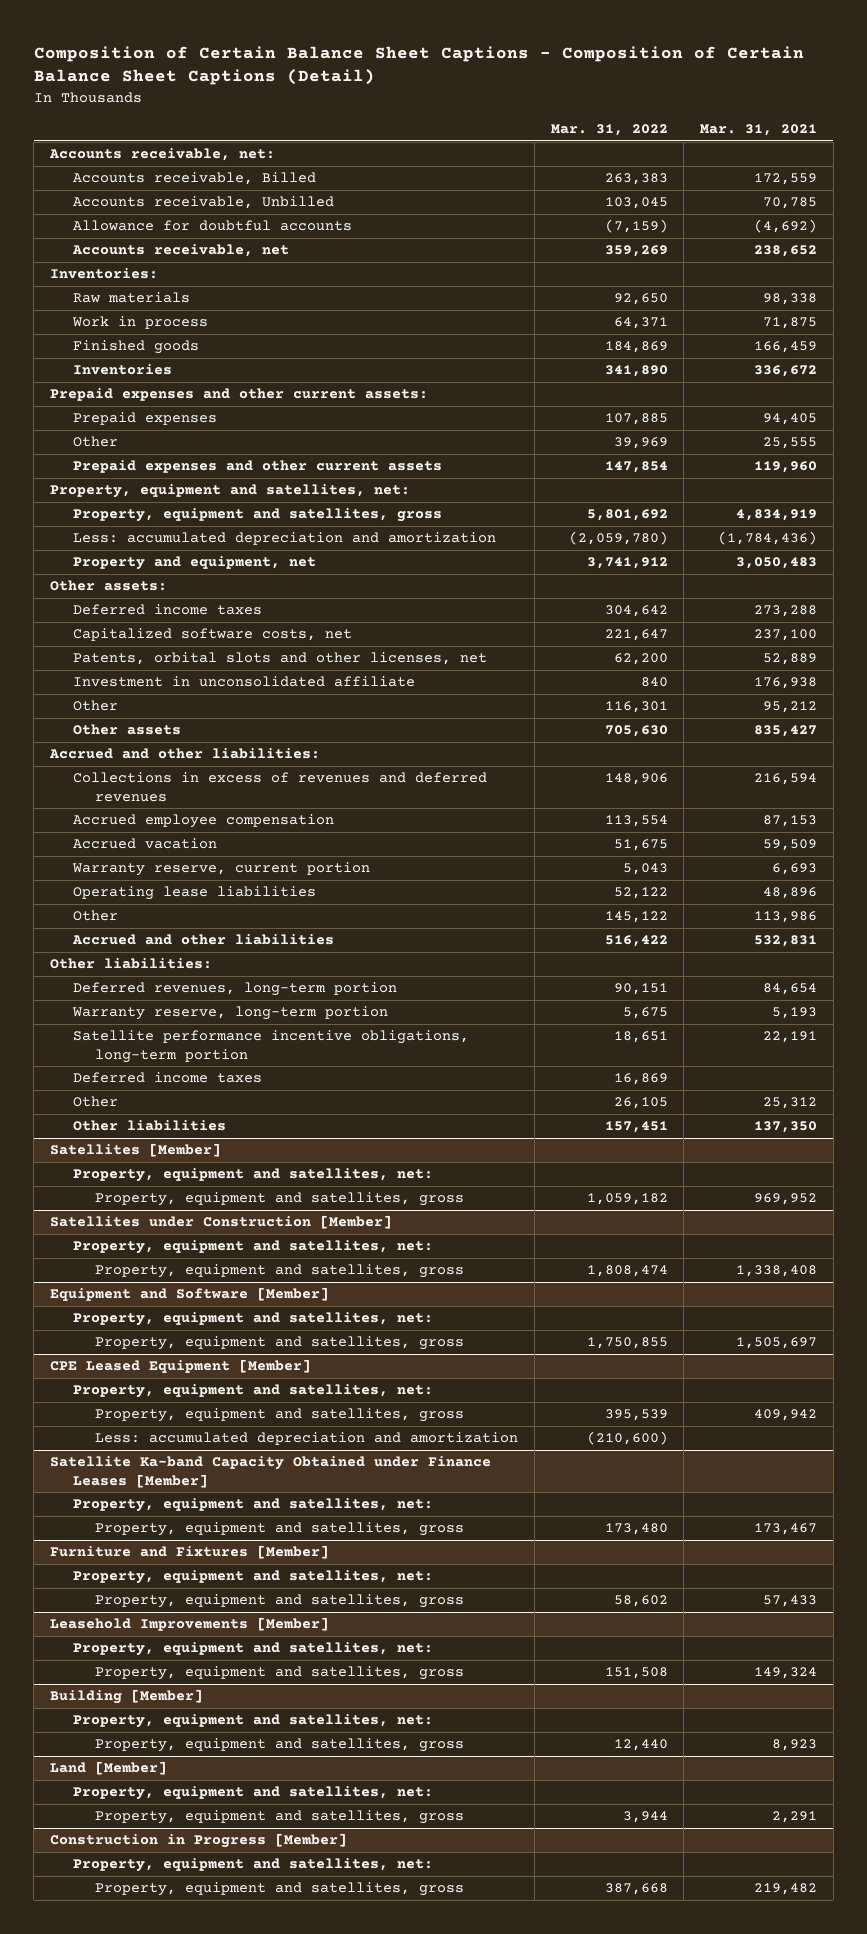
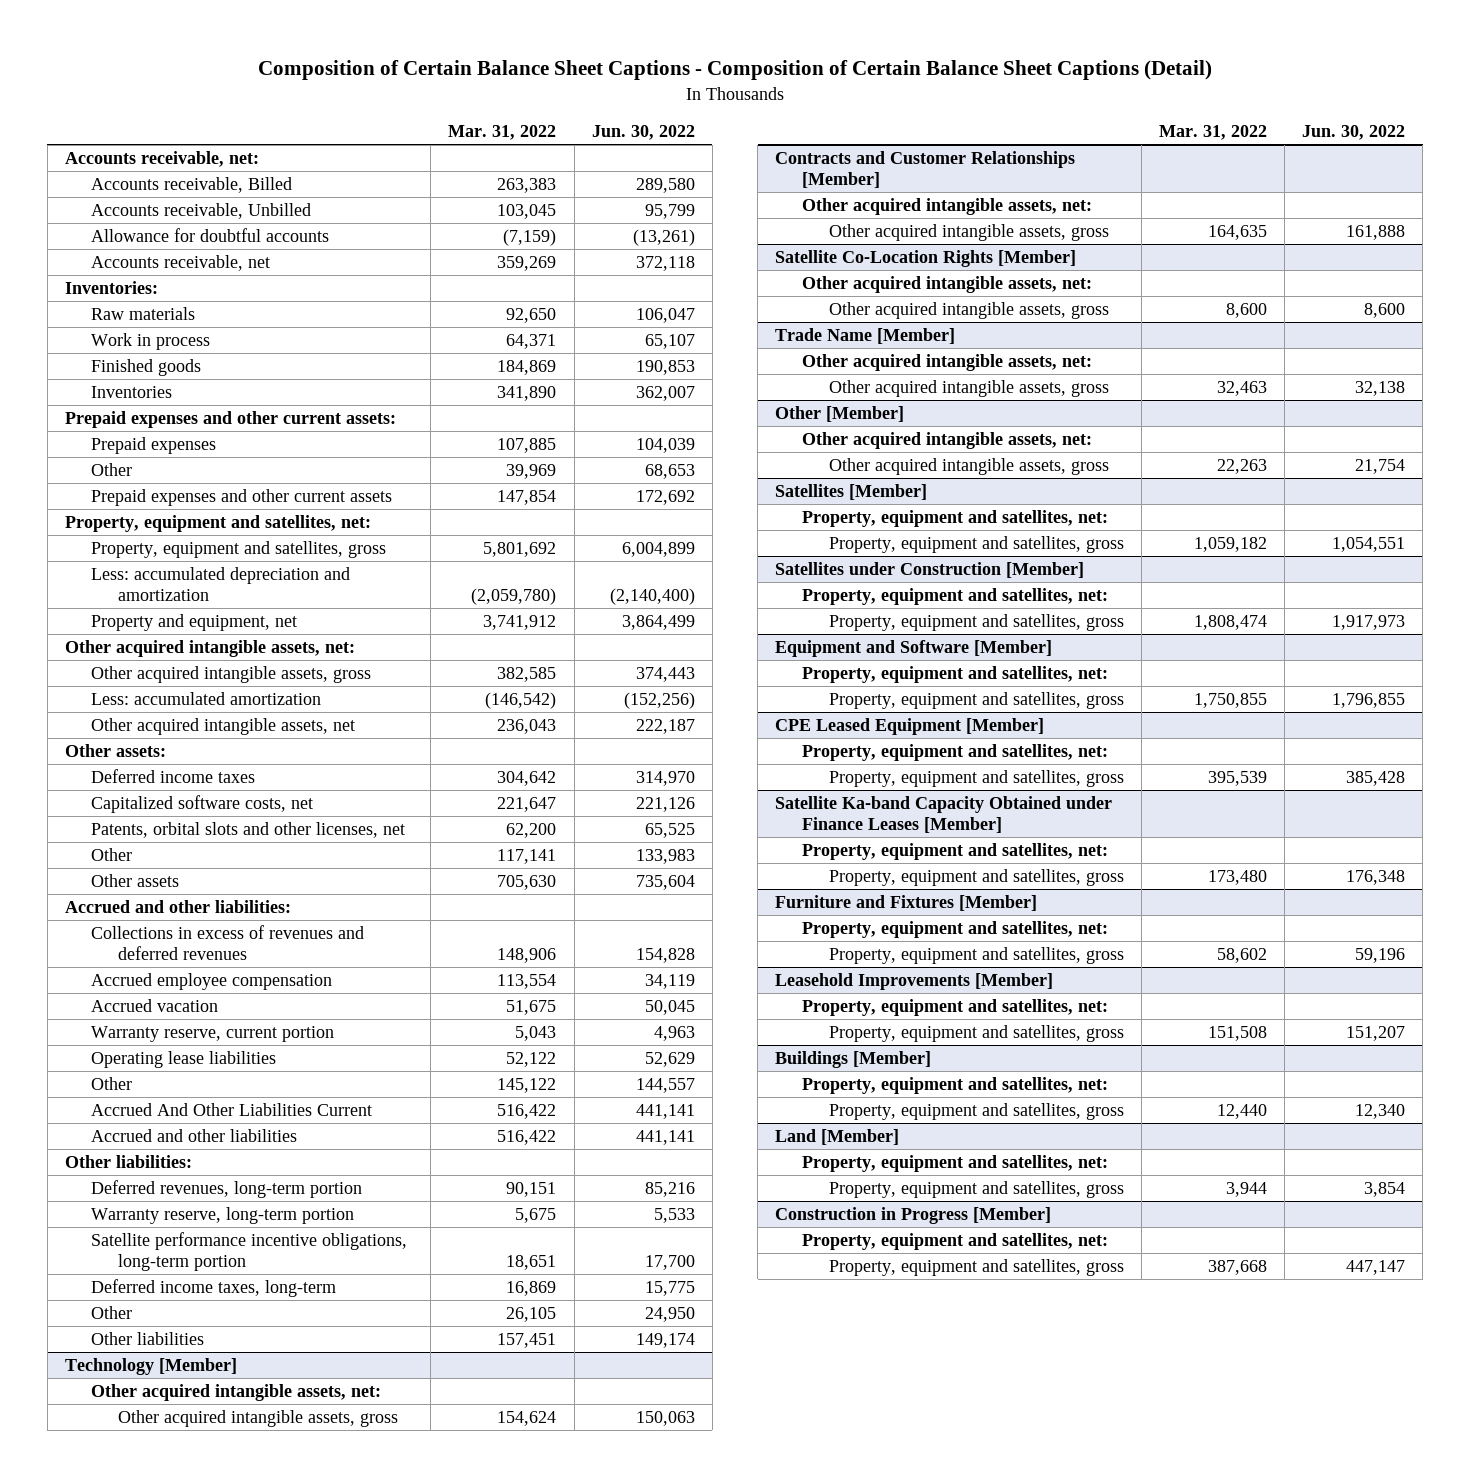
[700,124,818,137] Mar. 31, 2021 -> none
none -> [591,125,695,141] Jun. 30, 2022
none -> [64,639,355,657] Other acquired intangible assets, net:
none -> [91,665,372,683] Other acquired intangible assets, gross
none -> [91,691,322,705] Less: accumulated amortization
none -> [91,717,356,735] Other acquired intangible assets, net
[72,676,415,688] Investment in unconsolidated affiliate -> none
[604,701,668,714] 116,301 -> [497,848,557,864] 117,141
none -> [91,1102,373,1116] Accrued And Other Liabilities Current
[72,1072,262,1084] Deferred income taxes -> [91,1278,337,1297] Deferred income taxes, long-term
none -> [64,1357,237,1375] Technology [Member]
none -> [91,1383,382,1401] Other acquired intangible assets, net:
none -> [118,1409,399,1427] Other acquired intangible assets, gross
none -> [775,150,1076,189] Contracts and Customer Relationships [Member]
none -> [802,197,1093,215] Other acquired intangible assets, net:
none -> [828,223,1109,241] Other acquired intangible assets, gross
none -> [775,249,1077,267] Satellite Co-Location Rights [Member]
none -> [802,275,1093,293] Other acquired intangible assets, net:
none -> [828,301,1109,319] Other acquired intangible assets, gross
none -> [775,327,956,344] Trade Name [Member]
none -> [802,353,1093,371] Other acquired intangible assets, net:
none -> [828,379,1109,397] Other acquired intangible assets, gross
none -> [775,405,905,422] Other [Member]
none -> [802,431,1093,449] Other acquired intangible assets, net:
none -> [828,457,1109,475] Other acquired intangible assets, gross
[95,1432,519,1446] Less: accumulated depreciation and amortization -> none
[50,1689,204,1705] Building [Member] -> [775,1050,932,1068] Buildings [Member]

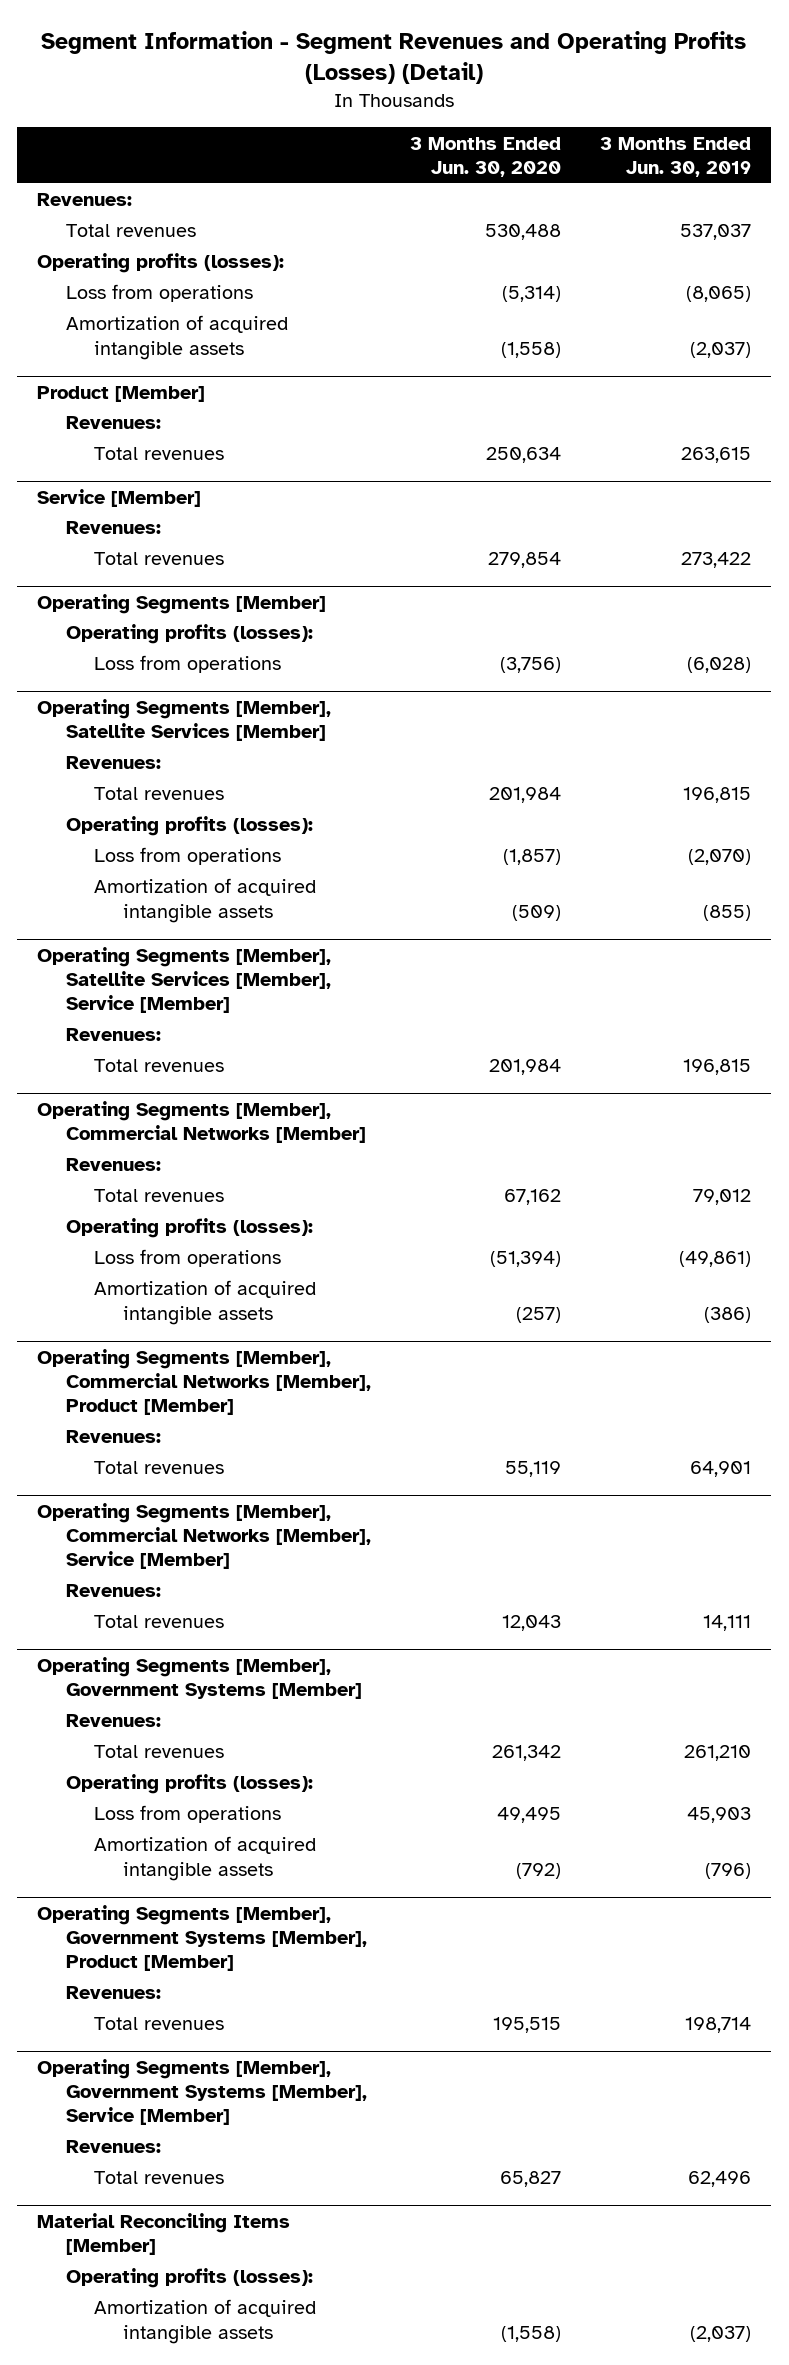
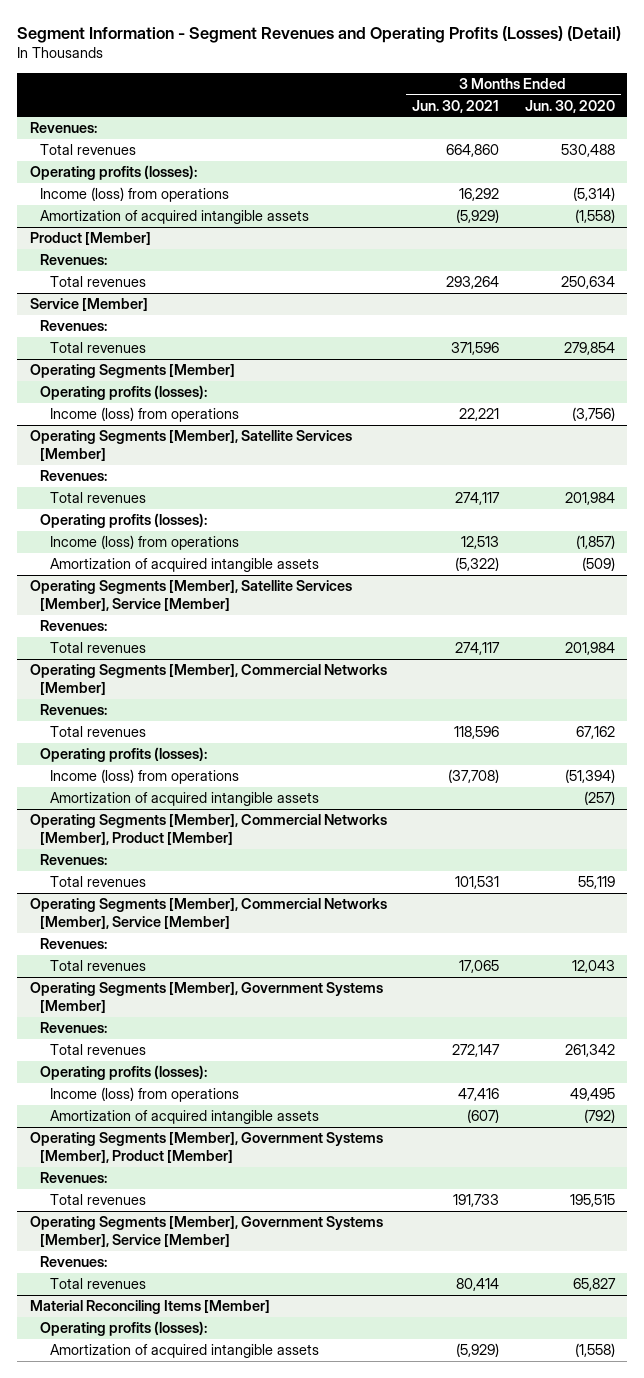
[600,136,752,177] 3 Months Ended Jun. 30, 2019 -> none
none -> [412,99,500,113] Jun. 30, 2021
[65,284,253,303] Loss from operations -> [39,187,229,203] Income (loss) from operations
[94,655,282,674] Loss from operations -> [50,407,240,423] Income (loss) from operations
[94,847,282,866] Loss from operations -> [50,535,240,551] Income (loss) from operations
[94,1249,282,1268] Loss from operations -> [50,769,240,785] Income (loss) from operations
[94,1805,282,1824] Loss from operations -> [50,1087,240,1103] Income (loss) from operations

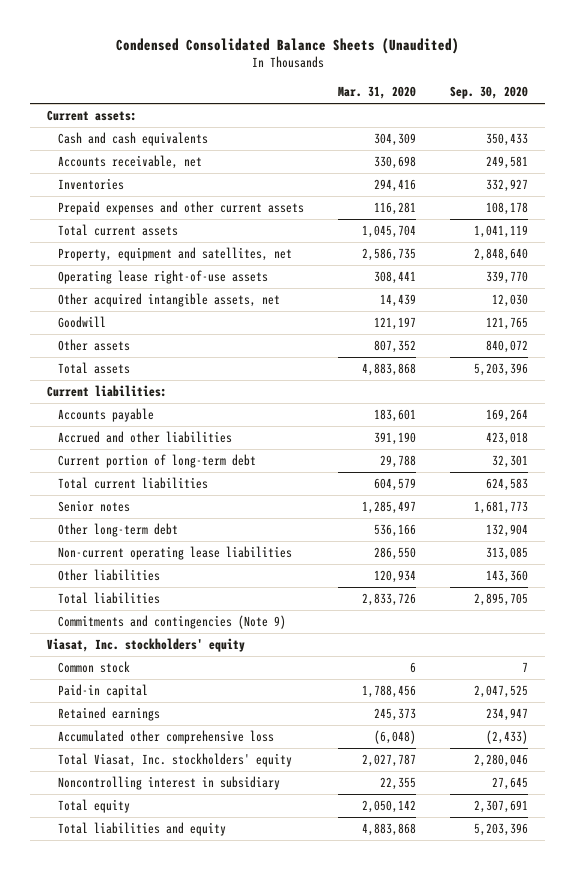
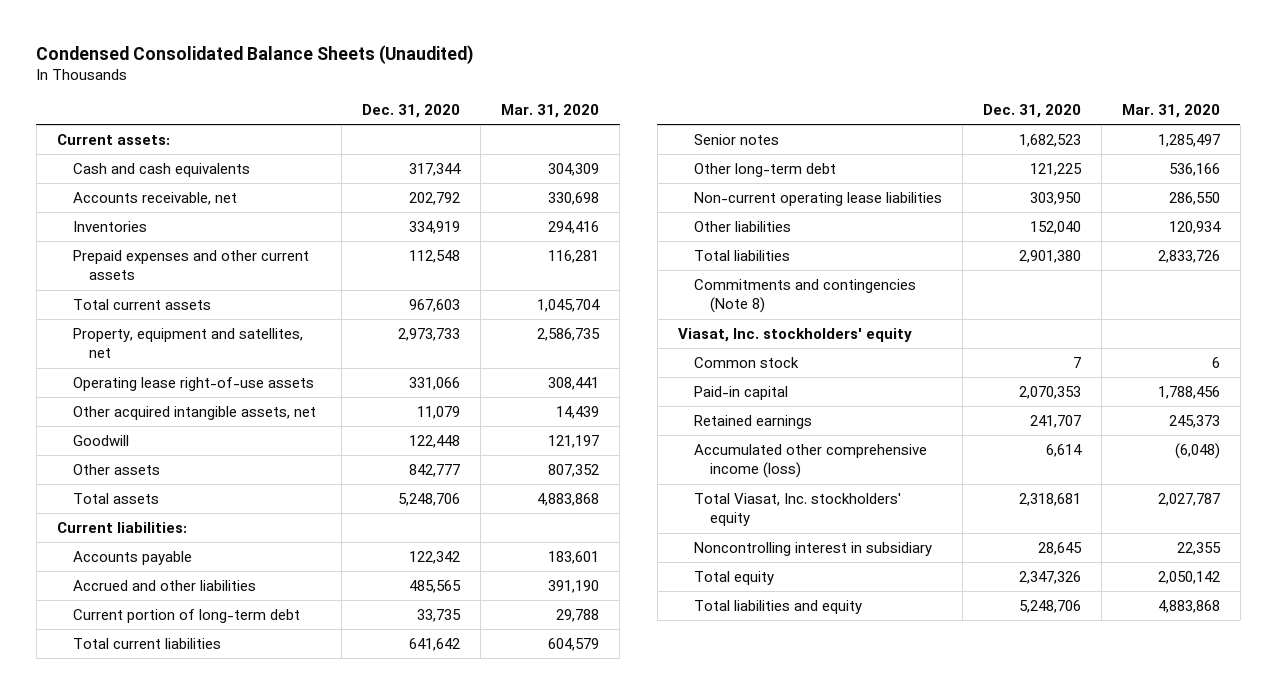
[450,86,529,100] Sep. 30, 2020 -> none
none -> [361,103,460,118] Dec. 31, 2020
[57,614,286,629] Commitments and contingencies (Note 9) -> [693,278,916,314] Commitments and contingencies (Note 8)
[57,729,274,744] Accumulated other comprehensive loss -> [693,443,927,479] Accumulated other comprehensive income (loss)

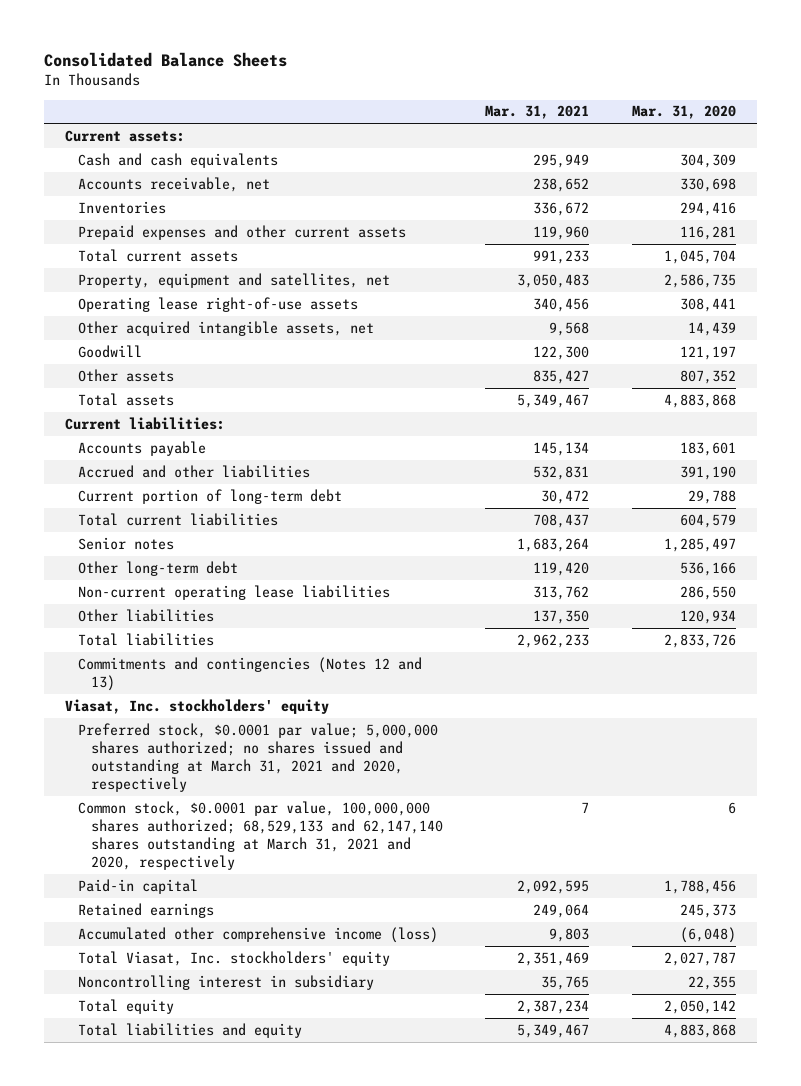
[36,44,475,64] Condensed Consolidated Balance Sheets (Unaudited) -> [43,52,287,68] Consolidated Balance Sheets
[361,103,460,118] Dec. 31, 2020 -> none
none -> [485,105,590,120] Mar. 31, 2021
[693,278,916,314] Commitments and contingencies (Note 8) -> [78,656,423,691] Commitments and contingencies (Notes 12 and 13)
none -> [78,722,439,792] Preferred stock, $0.0001 par value; 5,000,000 shares authorized; no shares issued and outstanding at March 31, 2021 and 2020, respectively
[693,356,799,368] Common stock -> [78,800,444,870] Common stock, $0.0001 par value, 100,000,000 shares authorized; 68,529,133 and 62,147,140 shares outstanding at March 31, 2021 and 2020, respectively

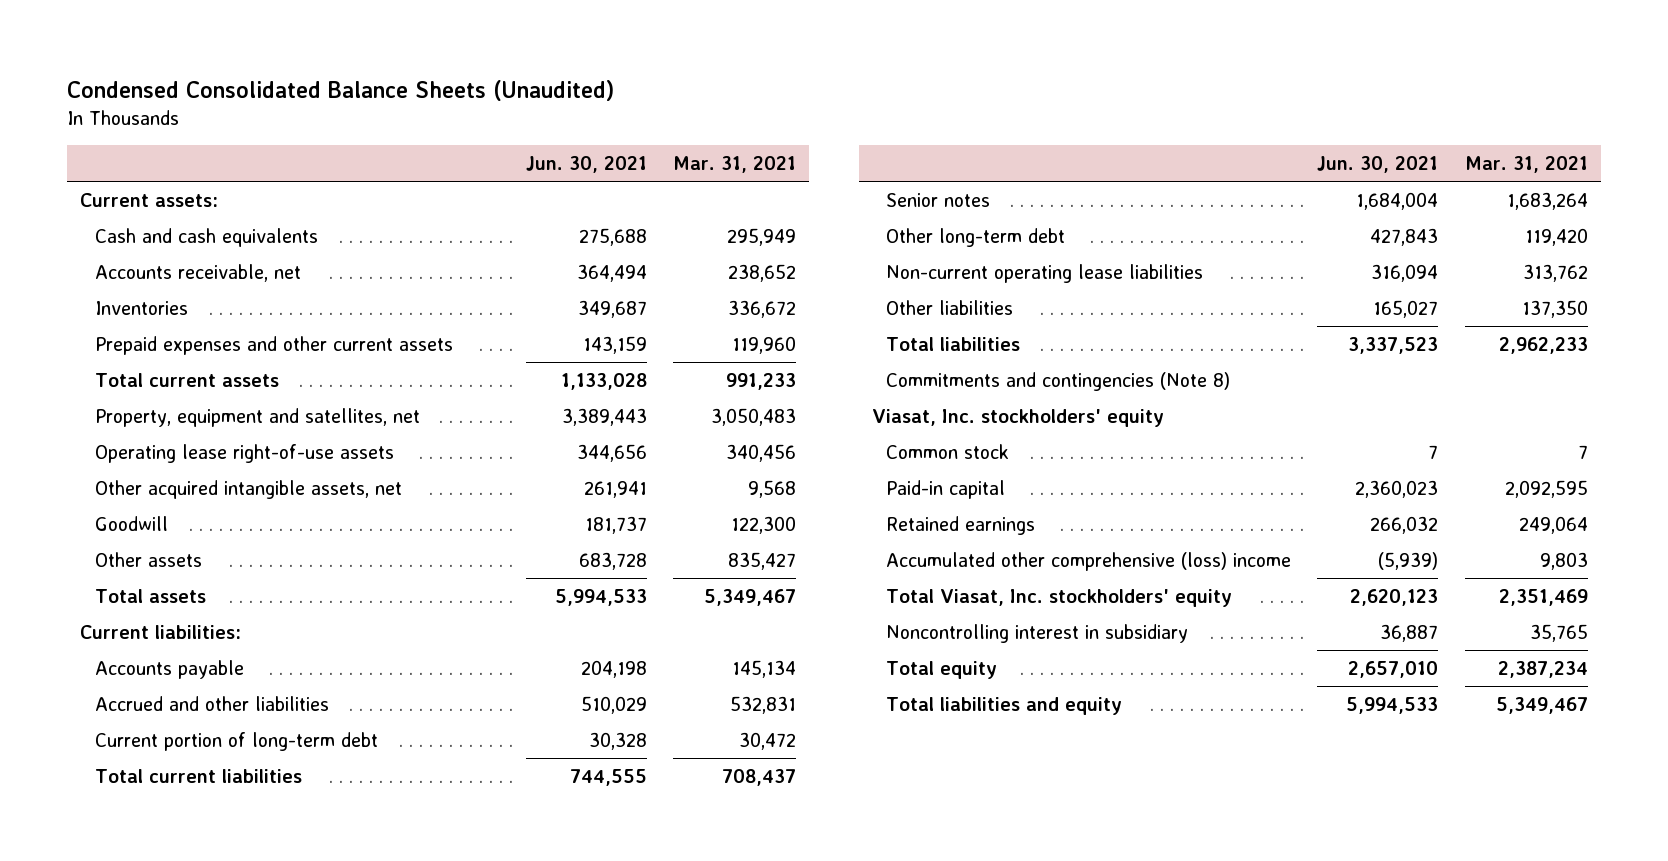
[43,52,287,68] Consolidated Balance Sheets -> [67,80,615,102] Condensed Consolidated Balance Sheets (Unaudited)
[631,105,736,120] Mar. 31, 2020 -> none
none -> [525,155,647,173] Jun. 30, 2021
[78,656,423,691] Commitments and contingencies (Notes 12 and 13) -> [886,371,1231,391] Commitments and contingencies (Note 8)
[78,722,439,792] Preferred stock, $0.0001 par value; 5,000,000 shares authorized; no shares issued and outstanding at March 31, 2021 and 2020, respectively -> none
[78,800,444,870] Common stock, $0.0001 par value, 100,000,000 shares authorized; 68,529,133 and 62,147,140 shares outstanding at March 31, 2021 and 2020, respectively -> [886,443,1010,459] Common stock
[78,926,439,943] Accumulated other comprehensive income (loss) -> [886,551,1292,571] Accumulated other comprehensive (loss) income

